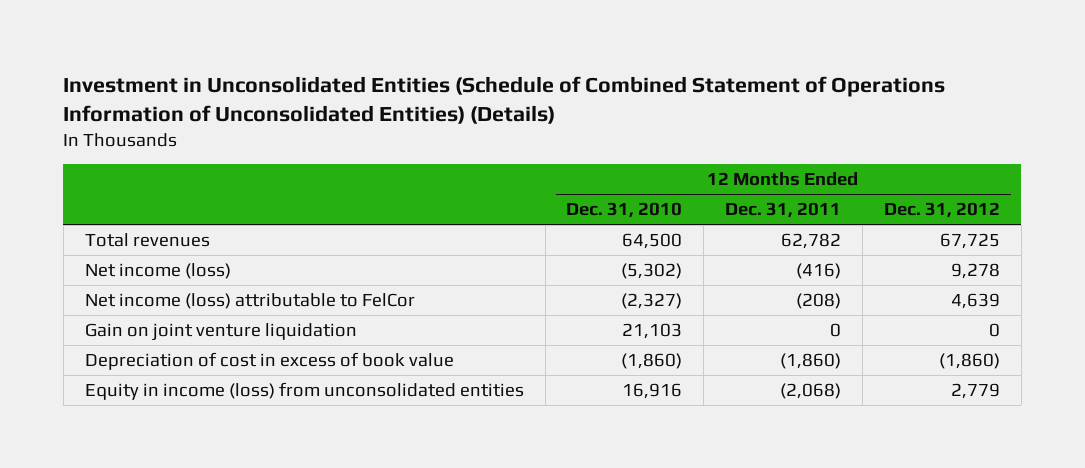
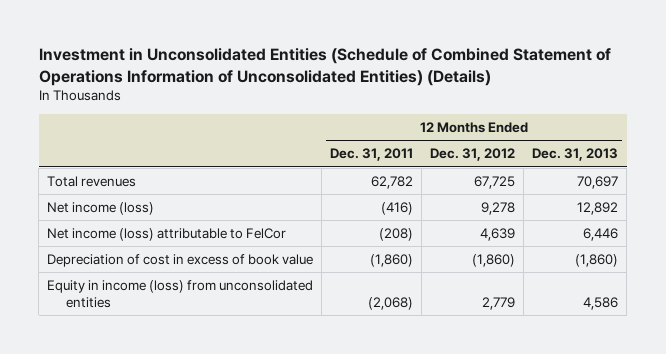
[566,202,683,219] Dec. 31, 2010 -> none
none -> [532,148,619,162] Dec. 31, 2013
[84,323,357,342] Gain on joint venture liquidation -> none

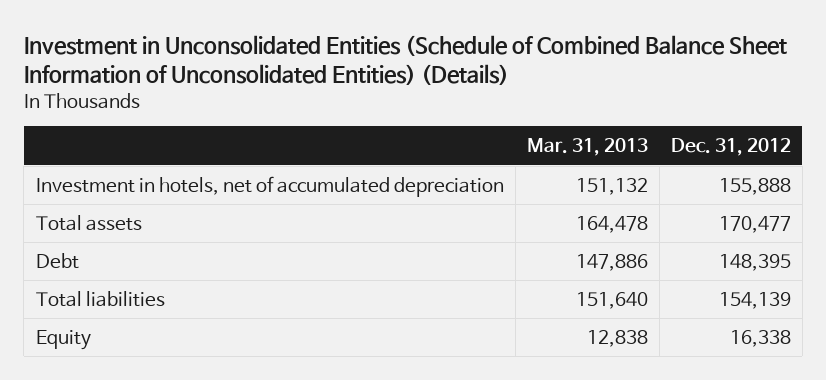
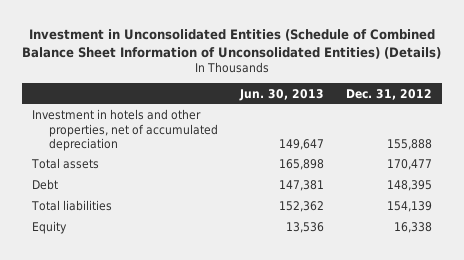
[526,138,648,157] Mar. 31, 2013 -> none
none -> [239,88,325,101] Jun. 30, 2013
[35,175,504,197] Investment in hotels, net of accumulated depreciation -> [32,109,219,152] Investment in hotels and other properties, net of accumulated depreciation

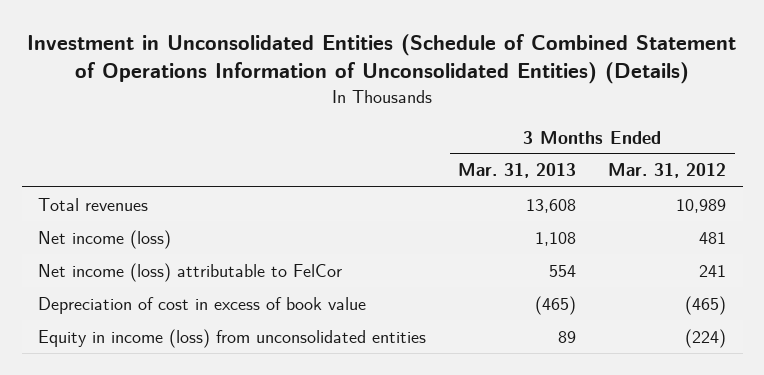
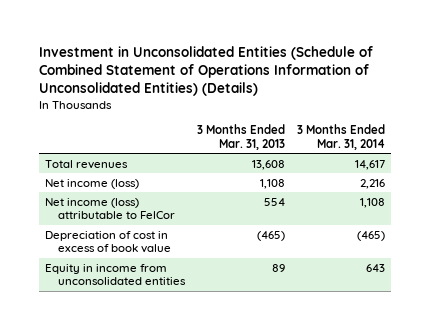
[608,163,727,179] Mar. 31, 2012 -> none
none -> [297,124,386,150] 3 Months Ended Mar. 31, 2014
[37,328,426,348] Equity in income (loss) from unconsolidated entities -> [44,263,187,286] Equity in income from unconsolidated entities

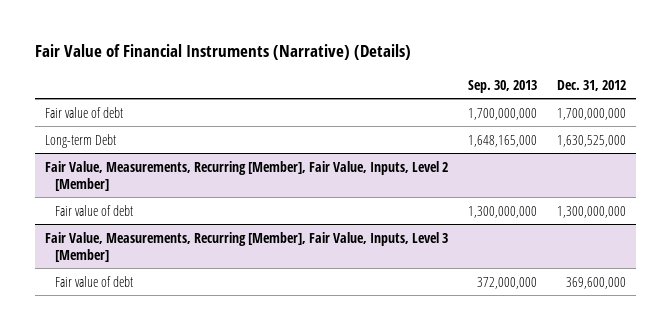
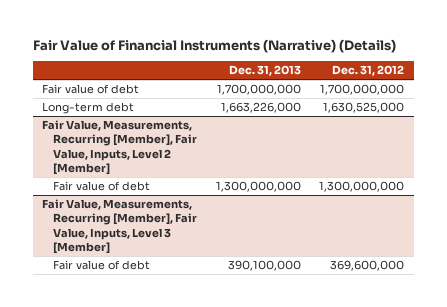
[468,79,538,93] Sep. 30, 2013 -> none
none -> [228,65,301,77] Dec. 31, 2013
[45,133,117,148] Long-term Debt -> [42,102,135,115] Long-term debt

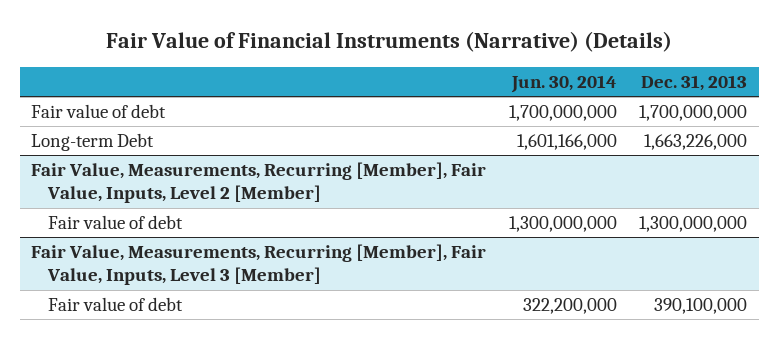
[332,65,405,77] Dec. 31, 2012 -> none
none -> [510,74,617,93] Jun. 30, 2014
[42,102,135,115] Long-term debt -> [31,132,155,151] Long-term Debt

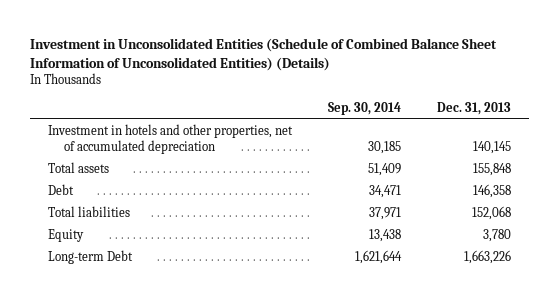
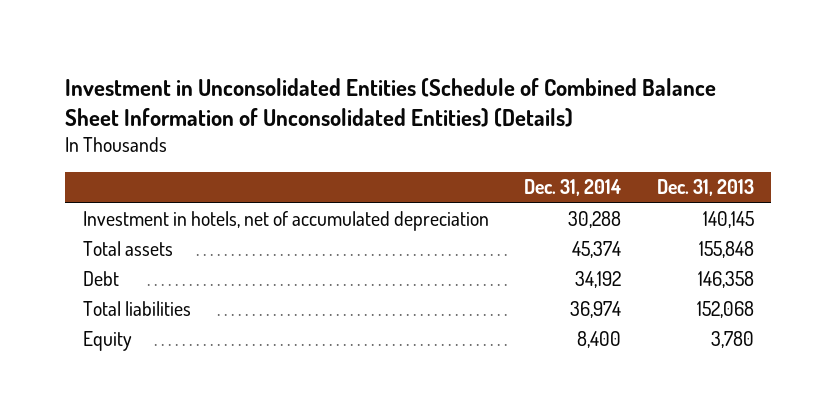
[327,101,401,115] Sep. 30, 2014 -> none
none -> [524,179,622,197] Dec. 31, 2014
[47,124,293,154] Investment in hotels and other properties, net of accumulated depreciation -> [82,211,489,232] Investment in hotels, net of accumulated depreciation
[47,250,133,265] Long-term Debt -> none

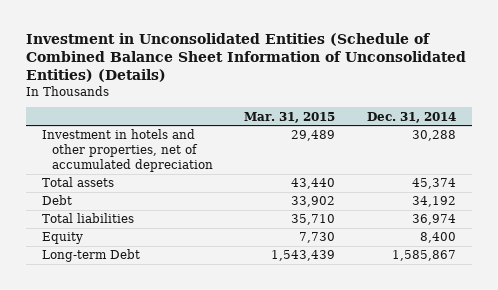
[656,179,754,197] Dec. 31, 2013 -> none
none -> [244,111,336,123] Mar. 31, 2015
[82,211,489,232] Investment in hotels, net of accumulated depreciation -> [41,129,213,173] Investment in hotels and other properties, net of accumulated depreciation
none -> [41,249,140,263] Long-term Debt

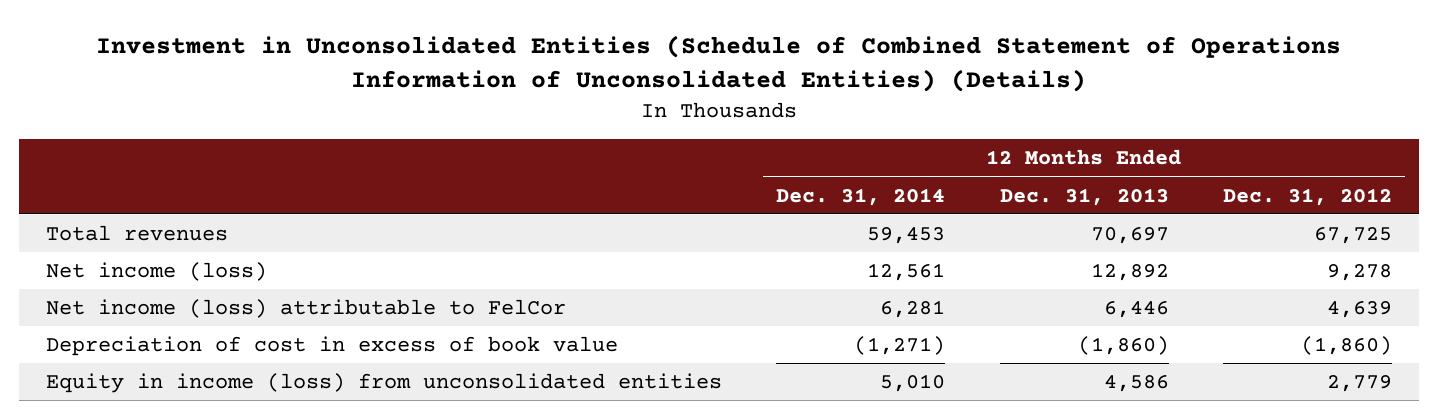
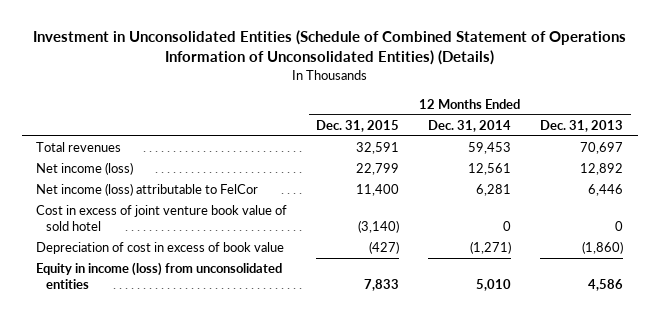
[1222,187,1392,206] Dec. 31, 2012 -> none
none -> [316,119,400,132] Dec. 31, 2015
none -> [36,205,288,232] Cost in excess of joint venture book value of sold hotel

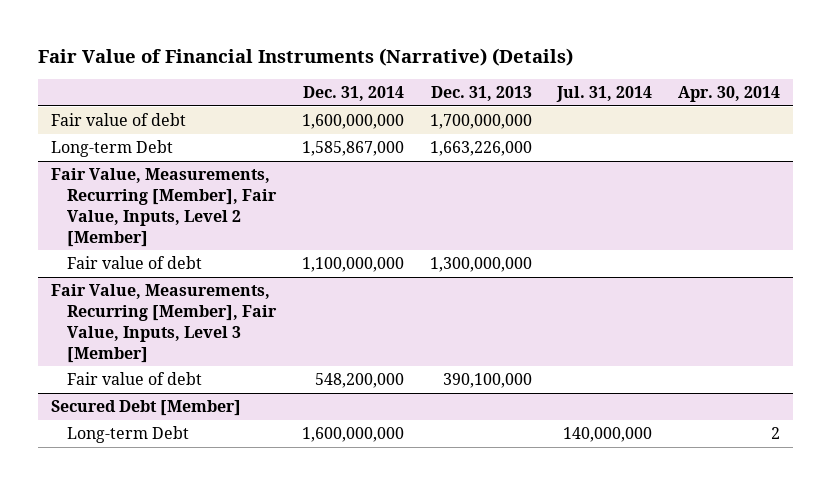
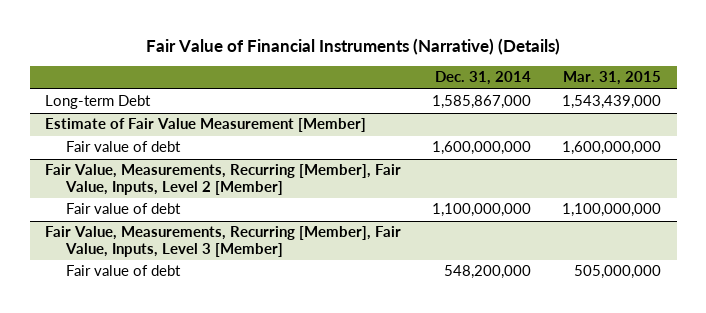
[430,86,532,102] Dec. 31, 2013 -> none
[556,86,653,103] Jul. 31, 2014 -> none
[677,86,780,103] Apr. 30, 2014 -> none
none -> [563,71,662,86] Mar. 31, 2015
[51,113,187,127] Fair value of debt -> none
none -> [45,118,367,133] Estimate of Fair Value Measurement [Member]
none -> [65,141,181,153] Fair value of debt
[51,400,242,417] Secured Debt [Member] -> none
[67,426,190,444] Long-term Debt -> none

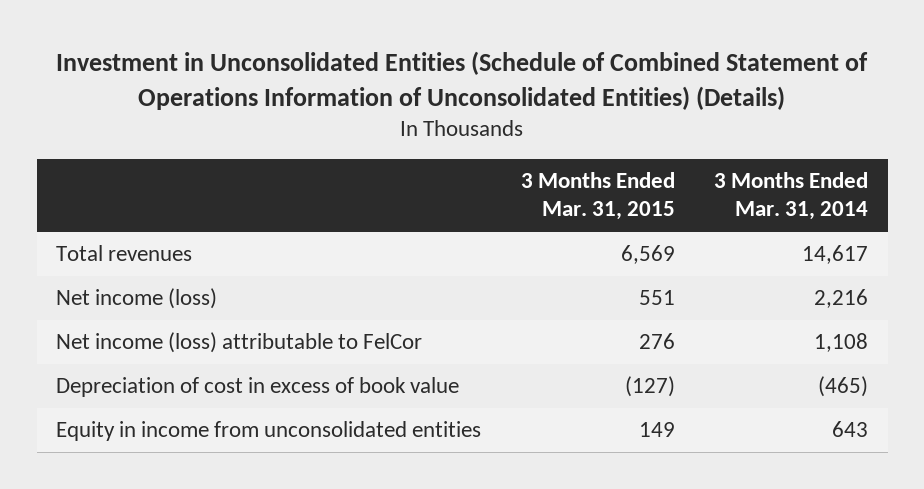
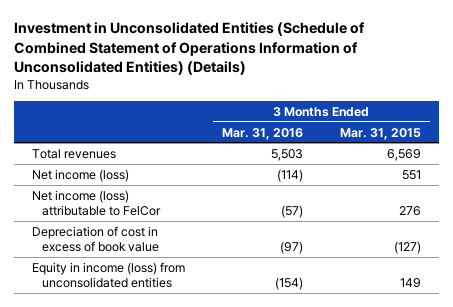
[713,172,868,221] 3 Months Ended Mar. 31, 2014 -> none
none -> [222,127,304,140] Mar. 31, 2016
[56,421,482,442] Equity in income from unconsolidated entities -> [32,261,186,288] Equity in income (loss) from unconsolidated entities

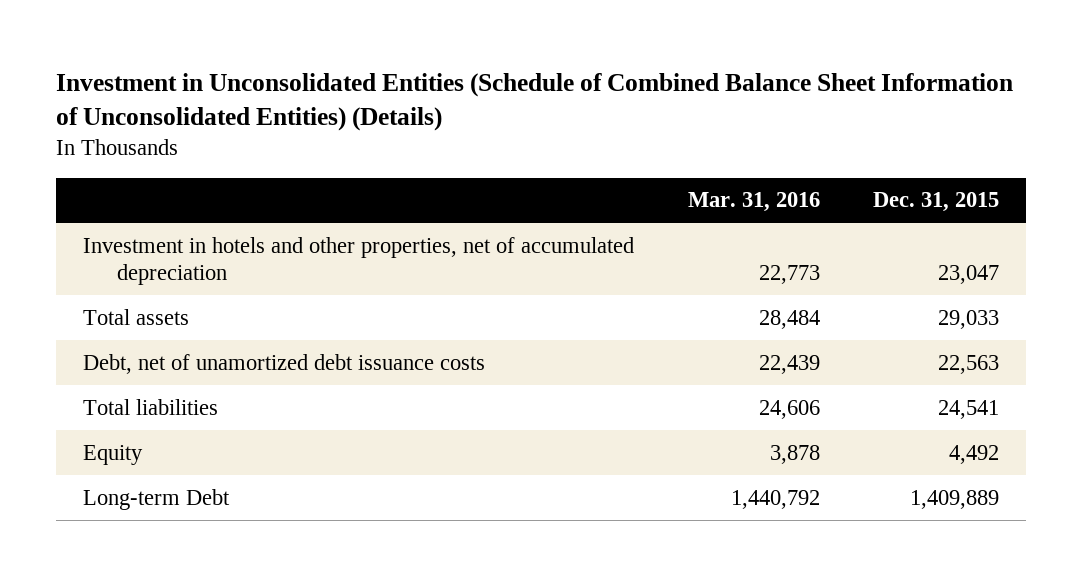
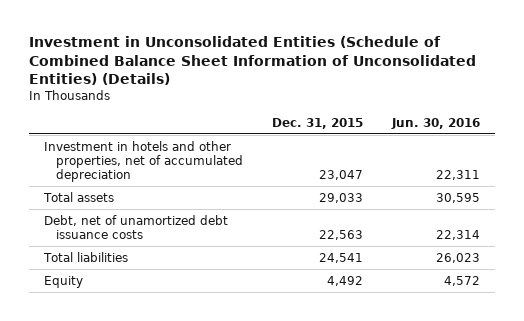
[687,192,820,213] Mar. 31, 2016 -> none
none -> [391,117,481,129] Jun. 30, 2016
[82,488,230,510] Long-term Debt -> none

